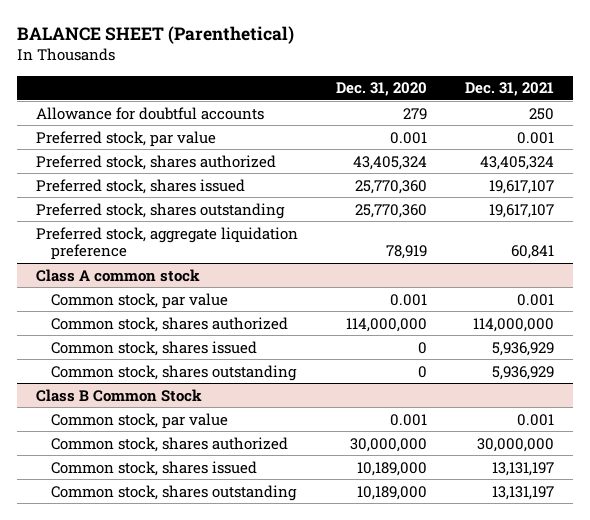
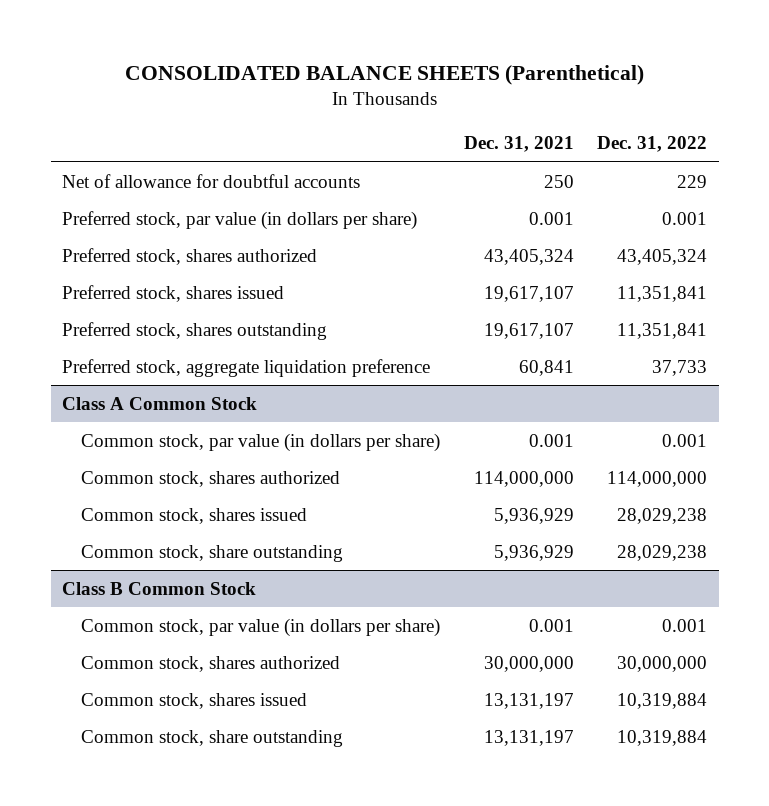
[16,26,294,45] BALANCE SHEET (Parenthetical) -> [124,64,644,85] CONSOLIDATED BALANCE SHEETS (Parenthetical)
[335,82,427,97] Dec. 31, 2020 -> none
none -> [597,136,708,153] Dec. 31, 2022
[35,106,264,120] Allowance for doubtful accounts -> [62,173,361,188] Net of allowance for doubtful accounts
[35,130,216,147] Preferred stock, par value -> [62,210,418,230] Preferred stock, par value (in dollars per share)
[35,268,200,282] Class A common stock -> [62,396,258,410] Class A Common Stock
[50,292,228,309] Common stock, par value -> [81,432,441,452] Common stock, par value (in dollars per share)
[50,364,297,381] Common stock, shares outstanding -> [81,544,344,562] Common stock, share outstanding
[50,412,228,429] Common stock, par value -> [81,617,441,637] Common stock, par value (in dollars per share)
[50,484,297,501] Common stock, shares outstanding -> [81,729,344,747] Common stock, share outstanding

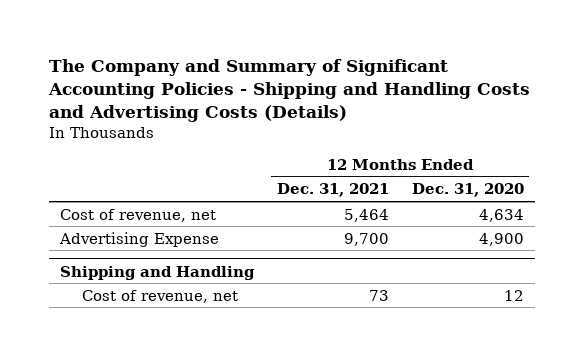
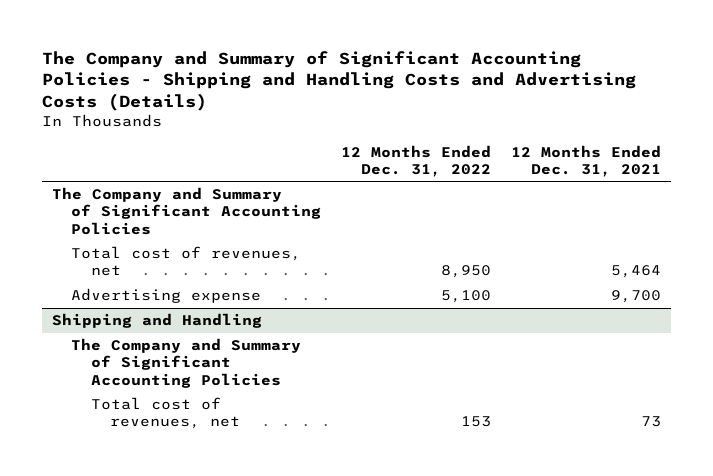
[411,183,524,198] Dec. 31, 2020 -> none
none -> [341,144,492,177] 12 Months Ended Dec. 31, 2022
none -> [52,187,322,235] The Company and Summary of Significant Accounting Policies
[60,208,217,222] Cost of revenue, net -> [71,246,302,277] Total cost of revenues, net
[59,231,220,247] Advertising Expense -> [71,288,262,304] Advertising expense
none -> [71,338,302,388] The Company and Summary of Significant Accounting Policies
[81,289,238,303] Cost of revenue, net -> [90,397,240,430] Total cost of revenues, net

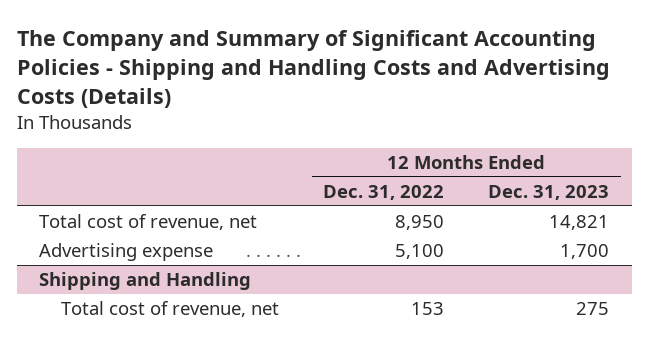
[510,144,661,177] 12 Months Ended Dec. 31, 2021 -> none
none -> [488,185,610,201] Dec. 31, 2023
[52,187,322,235] The Company and Summary of Significant Accounting Policies -> none
[71,246,302,277] Total cost of revenues, net -> [39,214,258,231] Total cost of revenue, net
[71,338,302,388] The Company and Summary of Significant Accounting Policies -> none
[90,397,240,430] Total cost of revenues, net -> [60,301,279,318] Total cost of revenue, net

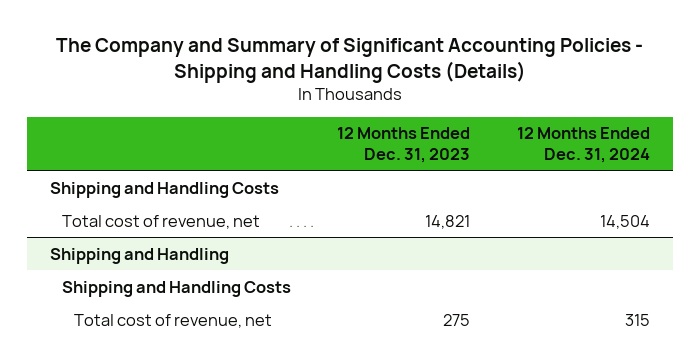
[17,30,611,108] The Company and Summary of Significant Accounting Policies - Shipping and Handling Costs and Advertising Costs (Details) -> [55,38,643,83] The Company and Summary of Significant Accounting Policies - Shipping and Handling Costs (Details)
[323,185,445,201] Dec. 31, 2022 -> none
none -> [516,127,650,163] 12 Months Ended Dec. 31, 2024
none -> [50,181,280,198] Shipping and Handling Costs
[39,243,214,262] Advertising expense -> none
none -> [61,280,291,297] Shipping and Handling Costs

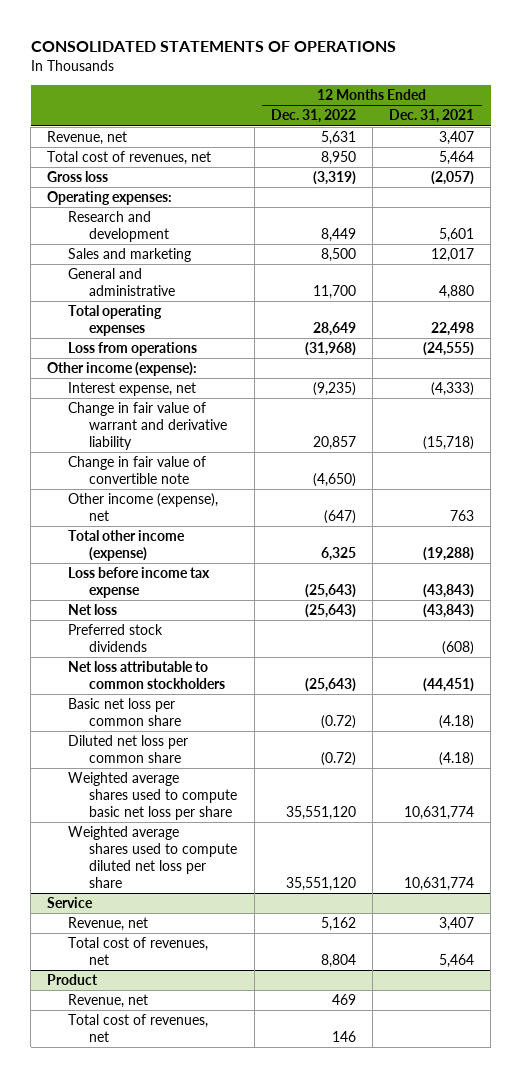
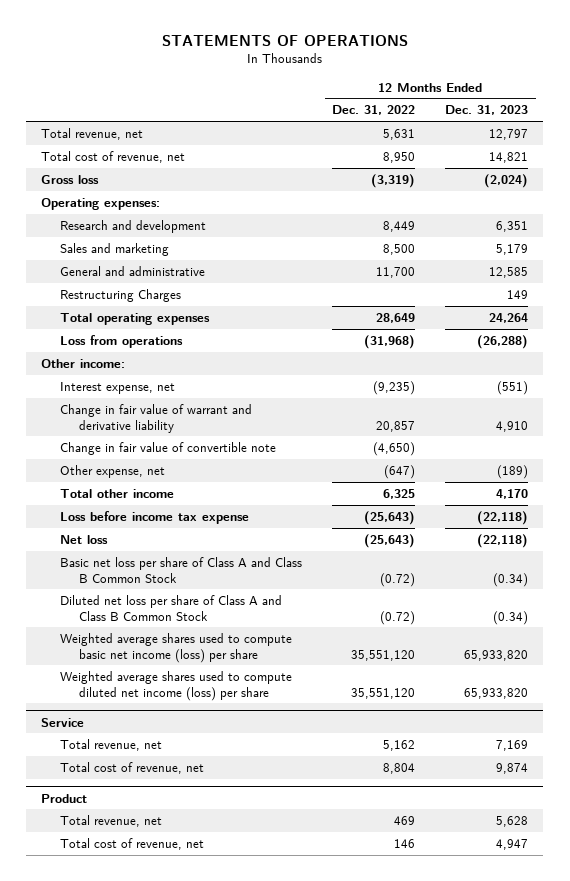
[30,41,396,53] CONSOLIDATED STATEMENTS OF OPERATIONS -> [161,35,408,47] STATEMENTS OF OPERATIONS
[389,109,475,124] Dec. 31, 2021 -> none
none -> [445,105,529,116] Dec. 31, 2023
[47,131,128,146] Revenue, net -> [41,127,144,140] Total revenue, net
[47,151,212,166] Total cost of revenues, net -> [41,150,186,163] Total cost of revenue, net
none -> [60,288,182,302] Restructuring Charges
[47,362,198,377] Other income (expense): -> [41,358,126,368] Other income:
[68,493,219,522] Other income (expense), net -> [60,464,166,478] Other expense, net
[68,530,186,562] Total other income (expense) -> [60,488,175,498] Total other income
[68,624,164,653] Preferred stock dividends -> none
[68,661,226,690] Net loss attributable to common stockholders -> none
[68,698,182,727] Basic net loss per common share -> [60,556,303,583] Basic net loss per share of Class A and Class B Common Stock
[68,735,189,764] Diluted net loss per common share -> [60,594,283,621] Diluted net loss per share of Class A and Class B Common Stock
[68,772,238,821] Weighted average shares used to compute basic net loss per share -> [60,632,293,663] Weighted average shares used to compute basic net income (loss) per share
[68,826,238,889] Weighted average shares used to compute diluted net loss per share -> [60,670,293,701] Weighted average shares used to compute diluted net income (loss) per share
[68,917,149,932] Revenue, net -> [60,738,163,751] Total revenue, net
[68,937,209,966] Total cost of revenues, net -> [60,761,205,774] Total cost of revenue, net
[68,994,149,1009] Revenue, net -> [60,814,163,827] Total revenue, net
[68,1014,209,1043] Total cost of revenues, net -> [60,837,205,850] Total cost of revenue, net

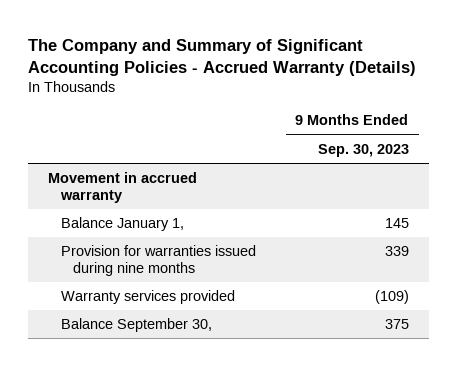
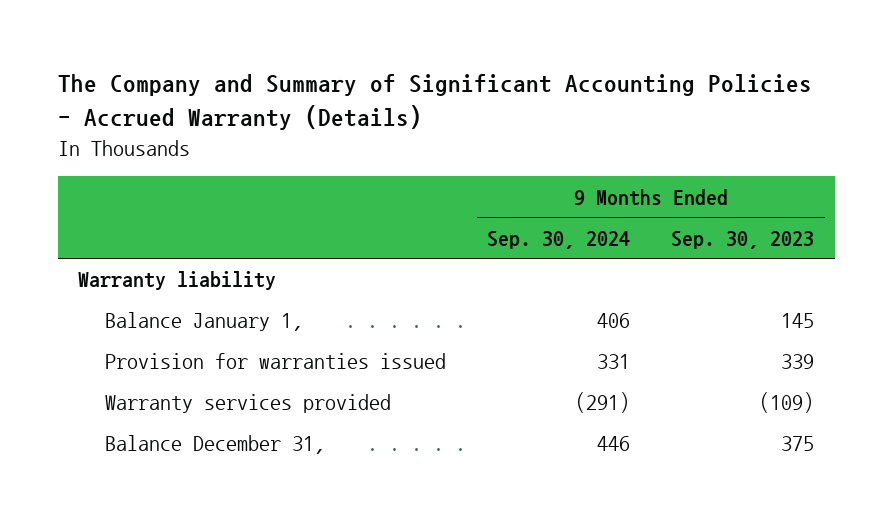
none -> [487,230,631,249] Sep. 30, 2024
[48,172,198,204] Movement in accrued warranty -> [78,271,277,291] Warranty liability
[60,245,256,277] Provision for warranties issued during nine months -> [104,353,446,370] Provision for warranties issued
[60,318,212,333] Balance September 30, -> [104,435,325,455] Balance December 31,

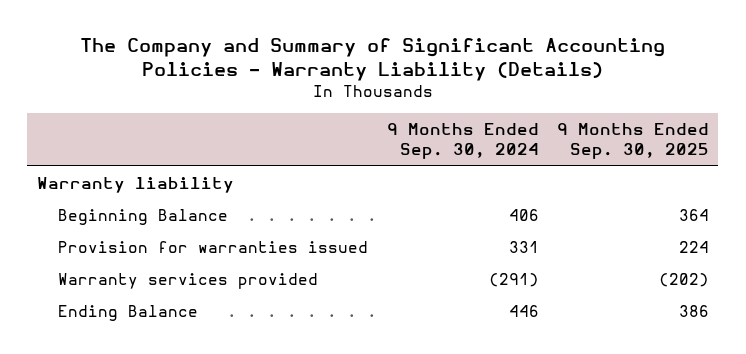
[57,74,812,131] The Company and Summary of Significant Accounting Policies - Accrued Warranty (Details) -> [79,37,665,82] The Company and Summary of Significant Accounting Policies - Warranty Liability (Details)
[671,230,815,249] Sep. 30, 2023 -> none
none -> [557,123,710,160] 9 Months Ended Sep. 30, 2025
[104,312,303,332] Balance January 1, -> [58,209,229,226] Beginning Balance
[104,435,325,455] Balance December 31, -> [58,305,199,322] Ending Balance

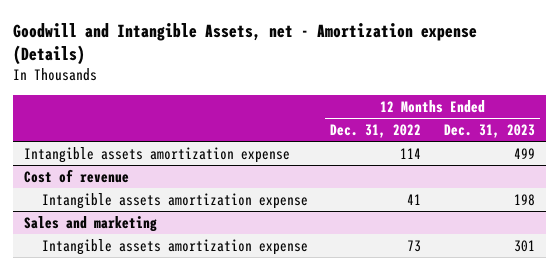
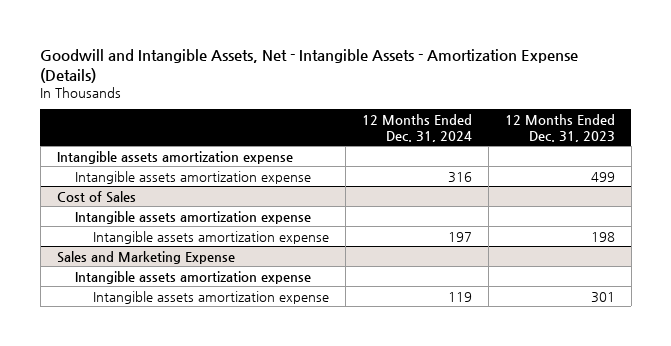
[13,22,478,65] Goodwill and Intangible Assets, net - Amortization expense (Details) -> [40,48,579,83] Goodwill and Intangible Assets, Net - Intangible Assets - Amortization Expense (Details)
[330,123,422,138] Dec. 31, 2022 -> none
none -> [361,114,472,142] 12 Months Ended Dec. 31, 2024
none -> [56,150,293,164] Intangible assets amortization expense
[24,168,130,183] Cost of revenue -> [56,190,136,203] Cost of Sales
none -> [74,210,311,224] Intangible assets amortization expense
[24,215,158,232] Sales and marketing -> [56,250,235,264] Sales and Marketing Expense
none -> [74,270,311,284] Intangible assets amortization expense

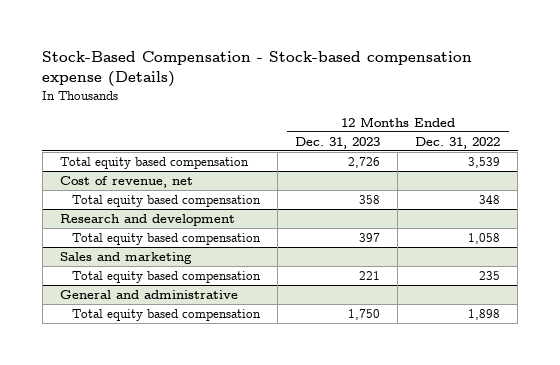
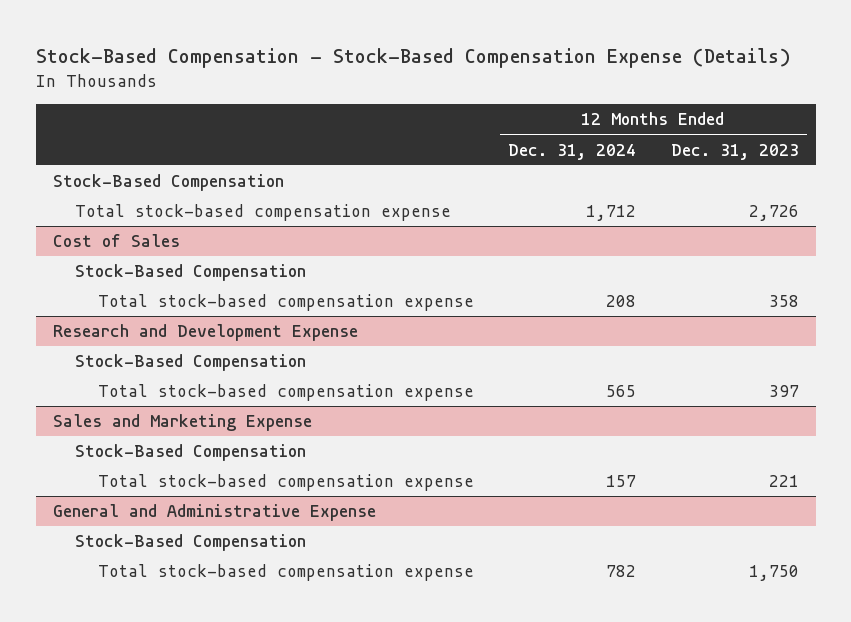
[42,51,473,88] Stock-Based Compensation - Stock-based compensation expense (Details) -> [35,47,791,68] Stock-Based Compensation - Stock-Based Compensation Expense (Details)
[415,136,501,149] Dec. 31, 2022 -> none
none -> [508,143,637,160] Dec. 31, 2024
none -> [52,174,284,192] Stock-Based Compensation
[59,156,249,169] Total equity based compensation -> [75,204,452,222] Total stock-based compensation expense
[59,175,193,188] Cost of revenue, net -> [52,234,180,248] Cost of Sales
none -> [75,264,307,282] Stock-Based Compensation
[72,194,262,207] Total equity based compensation -> [98,294,475,312] Total stock-based compensation expense
[59,213,235,226] Research and development -> [52,324,358,342] Research and Development Expense
none -> [75,354,307,372] Stock-Based Compensation
[72,232,262,245] Total equity based compensation -> [98,384,475,402] Total stock-based compensation expense
[59,251,192,264] Sales and marketing -> [52,414,312,432] Sales and Marketing Expense
none -> [75,444,307,462] Stock-Based Compensation
[72,270,262,283] Total equity based compensation -> [98,474,475,492] Total stock-based compensation expense
[59,289,238,299] General and administrative -> [52,504,376,522] General and Administrative Expense
none -> [75,534,307,552] Stock-Based Compensation
[72,308,262,321] Total equity based compensation -> [98,564,475,582] Total stock-based compensation expense

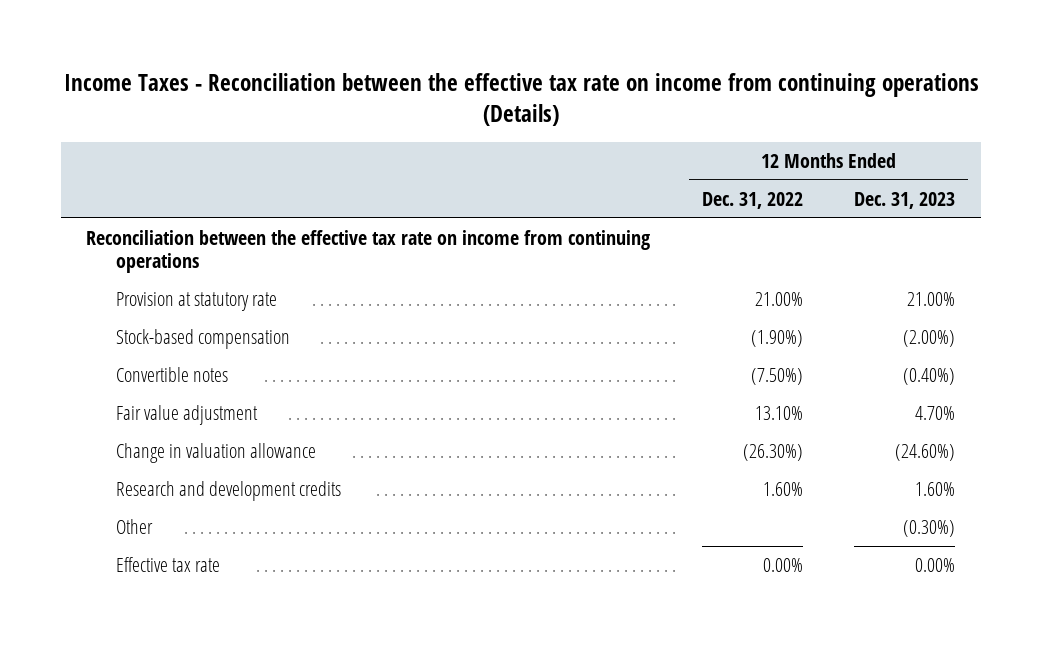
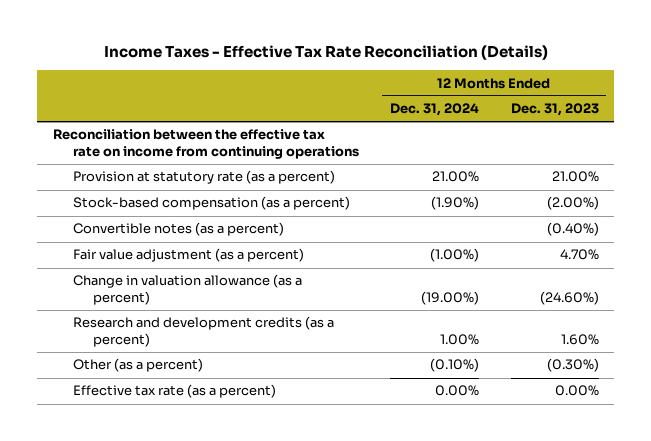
[63,73,979,127] Income Taxes - Reconciliation between the effective tax rate on income from continuing operations (Details) -> [103,45,548,61] Income Taxes - Effective Tax Rate Reconciliation (Details)
[701,191,803,209] Dec. 31, 2022 -> none
none -> [390,103,480,117] Dec. 31, 2024
[115,292,277,312] Provision at statutory rate -> [72,170,335,185] Provision at statutory rate (as a percent)
[115,329,290,350] Stock-based compensation -> [72,196,350,211] Stock-based compensation (as a percent)
[115,367,228,383] Convertible notes -> [72,222,284,237] Convertible notes (as a percent)
[115,405,258,426] Fair value adjustment -> [72,248,304,263] Fair value adjustment (as a percent)
[115,443,316,464] Change in valuation allowance -> [72,274,302,305] Change in valuation allowance (as a percent)
[115,481,341,502] Research and development credits -> [72,316,334,347] Research and development credits (as a percent)
[115,519,153,535] Other -> [72,358,203,373] Other (as a percent)
[115,557,220,573] Effective tax rate -> [72,384,276,399] Effective tax rate (as a percent)

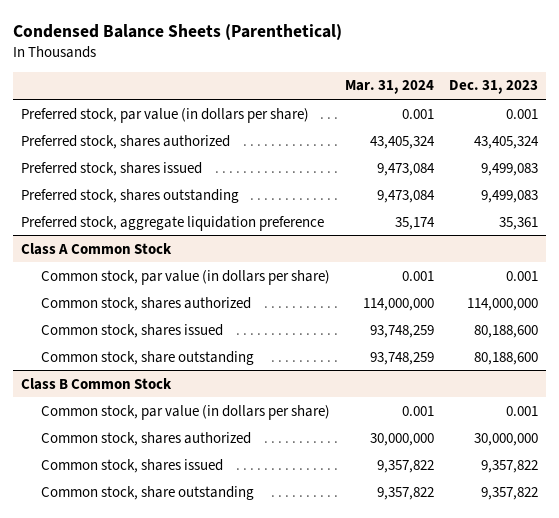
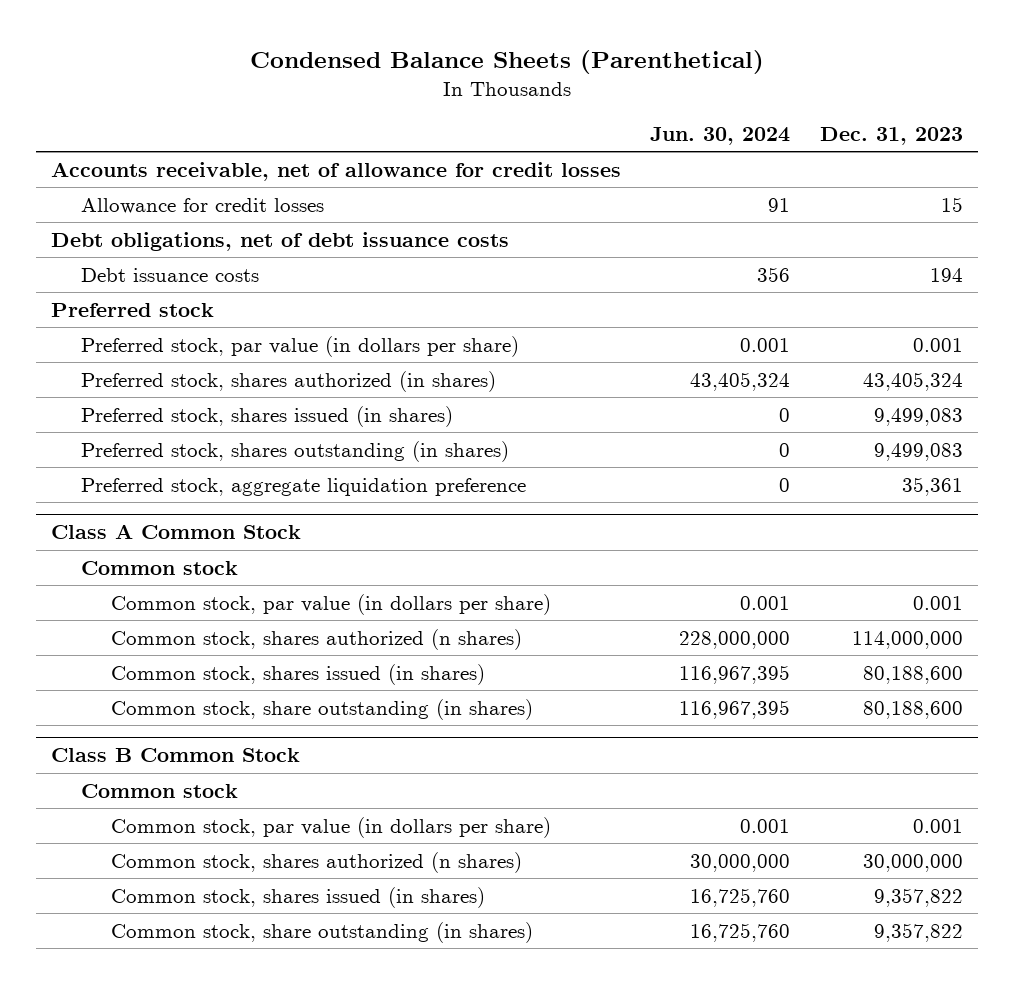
[345,80,435,95] Mar. 31, 2024 -> none
none -> [650,126,791,145] Jun. 30, 2024
none -> [50,161,621,181] Accounts receivable, net of allowance for credit losses
none -> [80,197,324,214] Allowance for credit losses
none -> [50,231,509,251] Debt obligations, net of debt issuance costs
none -> [80,267,259,282] Debt issuance costs
none -> [50,302,214,317] Preferred stock
[20,134,230,149] Preferred stock, shares authorized -> [80,370,496,392] Preferred stock, shares authorized (in shares)
[20,161,202,176] Preferred stock, shares issued -> [80,405,453,427] Preferred stock, shares issued (in shares)
[20,188,239,203] Preferred stock, shares outstanding -> [80,440,509,462] Preferred stock, shares outstanding (in shares)
none -> [80,560,238,575] Common stock
[41,296,252,311] Common stock, shares authorized -> [110,628,522,650] Common stock, shares authorized (n shares)
[41,323,224,338] Common stock, shares issued -> [110,663,485,685] Common stock, shares issued (in shares)
[41,350,255,365] Common stock, share outstanding -> [110,698,533,720] Common stock, share outstanding (in shares)
none -> [80,783,238,798] Common stock
[41,431,252,446] Common stock, shares authorized -> [110,851,522,873] Common stock, shares authorized (n shares)
[41,458,224,473] Common stock, shares issued -> [110,886,485,908] Common stock, shares issued (in shares)
[41,485,255,500] Common stock, share outstanding -> [110,921,533,943] Common stock, share outstanding (in shares)

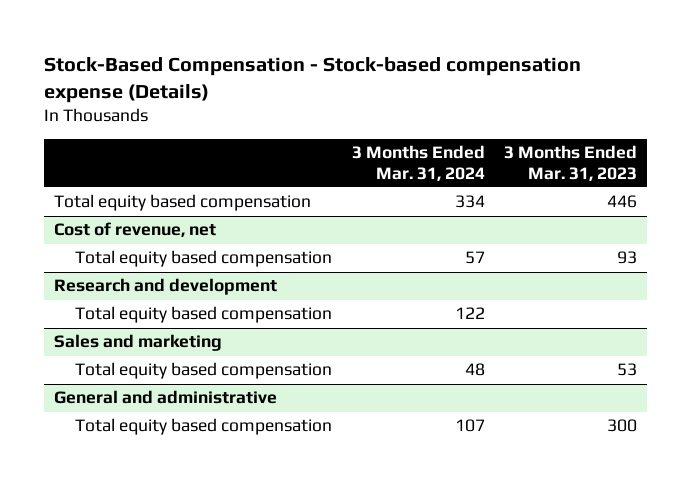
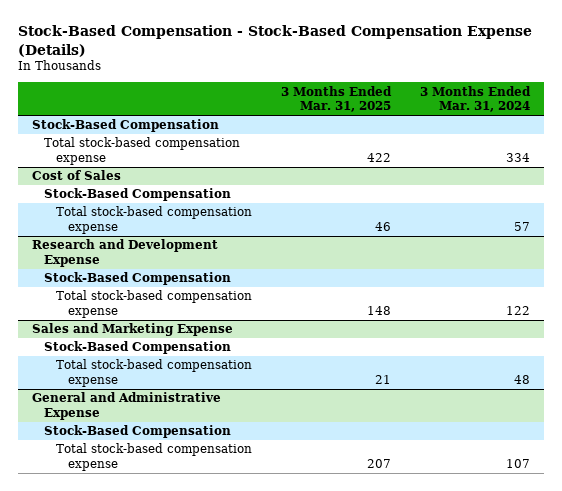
[44,56,582,103] Stock-Based Compensation - Stock-based compensation expense (Details) -> [17,25,532,57] Stock-Based Compensation - Stock-Based Compensation Expense (Details)
[504,144,638,181] 3 Months Ended Mar. 31, 2023 -> none
none -> [281,85,393,113] 3 Months Ended Mar. 31, 2025
none -> [32,119,220,133] Stock-Based Compensation
[53,194,311,212] Total equity based compensation -> [44,137,241,166] Total stock-based compensation expense
[53,222,216,238] Cost of revenue, net -> [32,170,122,181] Cost of Sales
none -> [44,188,232,202] Stock-Based Compensation
[74,250,332,268] Total equity based compensation -> [56,206,253,235] Total stock-based compensation expense
[53,278,277,296] Research and development -> [32,239,219,268] Research and Development Expense
none -> [44,272,232,286] Stock-Based Compensation
[74,306,332,324] Total equity based compensation -> [56,290,253,319] Total stock-based compensation expense
[53,334,222,352] Sales and marketing -> [32,323,234,337] Sales and Marketing Expense
none -> [44,341,232,355] Stock-Based Compensation
[74,362,332,380] Total equity based compensation -> [56,359,253,388] Total stock-based compensation expense
[53,390,277,405] General and administrative -> [32,392,222,421] General and Administrative Expense
none -> [44,425,232,439] Stock-Based Compensation
[74,418,332,436] Total equity based compensation -> [56,443,253,472] Total stock-based compensation expense

